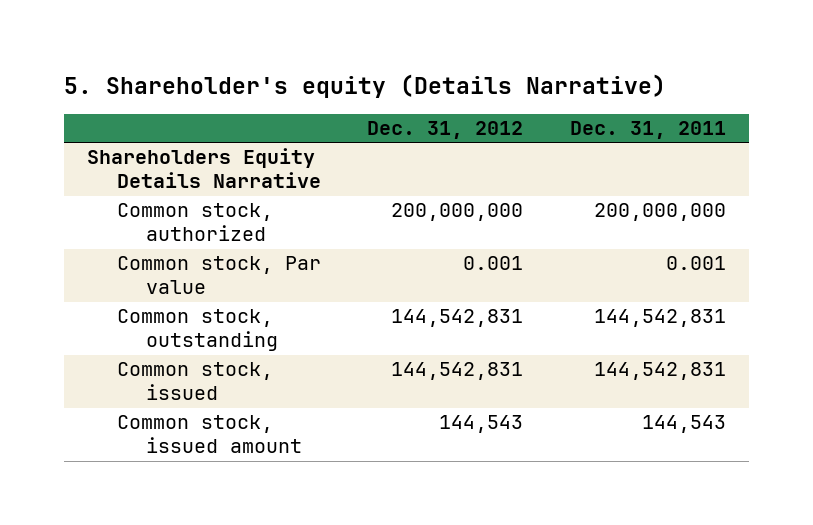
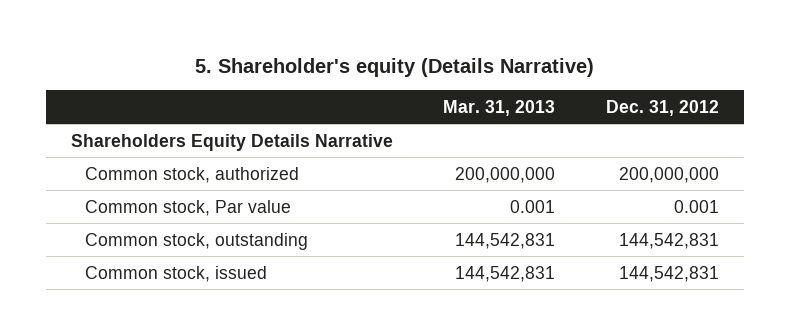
[569,121,726,140] Dec. 31, 2011 -> none
none -> [443,99,556,116] Mar. 31, 2013
[116,415,303,454] Common stock, issued amount -> none

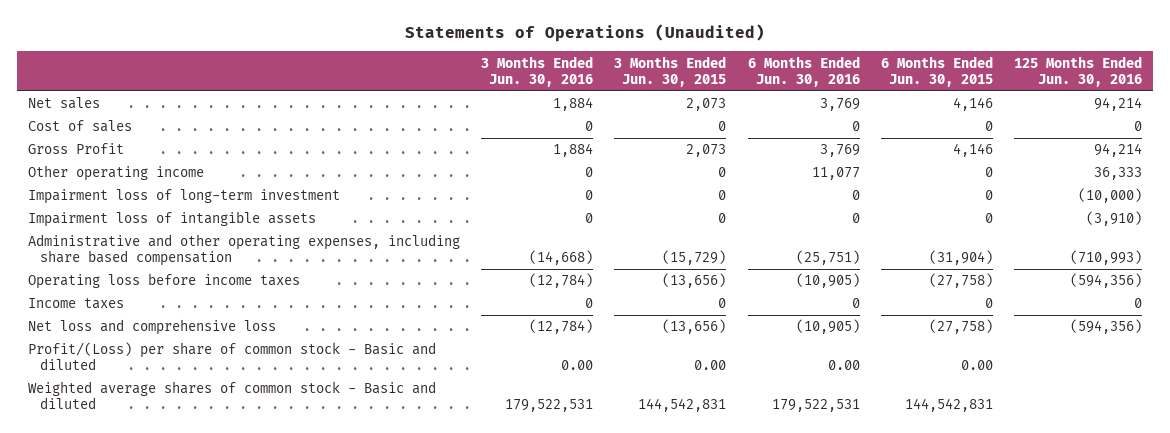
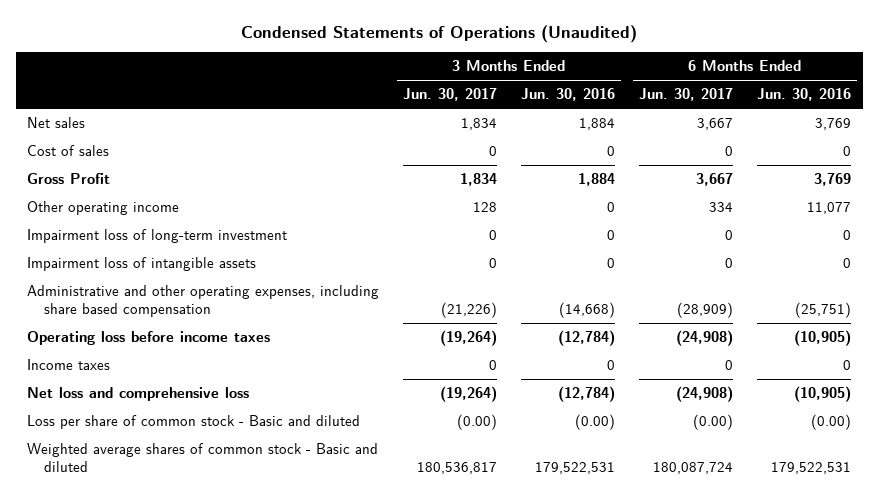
[405,24,766,43] Statements of Operations (Unaudited) -> [241,24,638,43] Condensed Statements of Operations (Unaudited)
[614,55,727,87] 3 Months Ended Jun. 30, 2015 -> none
[881,55,994,87] 6 Months Ended Jun. 30, 2015 -> none
[1014,55,1143,87] 125 Months Ended Jun. 30, 2016 -> none
none -> [403,88,498,102] Jun. 30, 2017
none -> [638,88,733,102] Jun. 30, 2017
[27,342,436,371] Profit/(Loss) per share of common stock - Basic and diluted -> [27,415,361,430] Loss per share of common stock - Basic and diluted
[561,360,594,371] 0.00 -> [575,414,616,431] (0.00)
[827,360,860,371] 0.00 -> [810,414,851,431] (0.00)

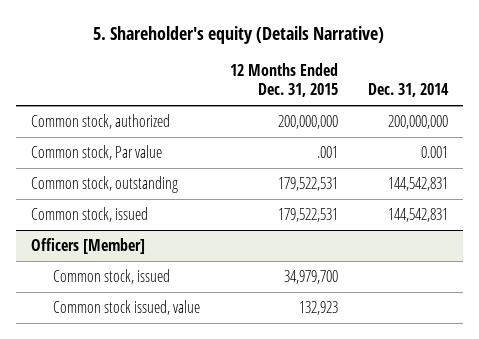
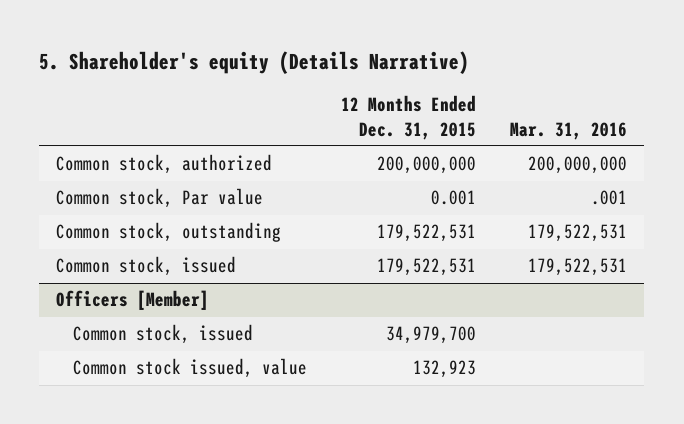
[368,83,450,98] Dec. 31, 2014 -> none
none -> [510,121,628,140] Mar. 31, 2016
[316,145,338,158] .001 -> [431,190,477,206] 0.001

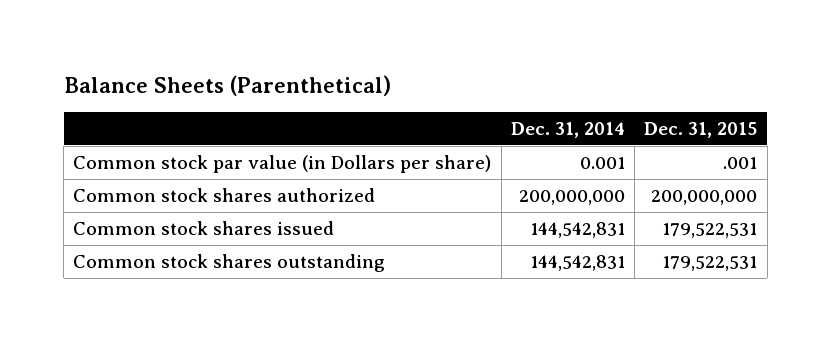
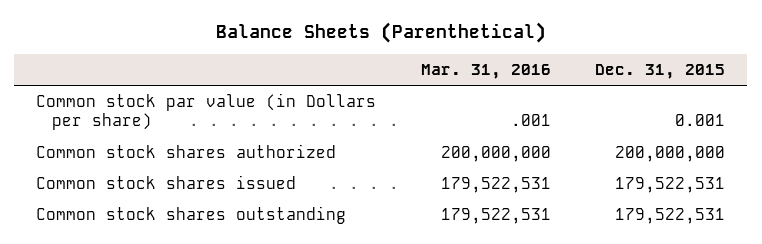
[510,122,625,139] Dec. 31, 2014 -> none
none -> [420,64,551,80] Mar. 31, 2016
[723,156,758,169] .001 -> [675,114,726,127] 0.001

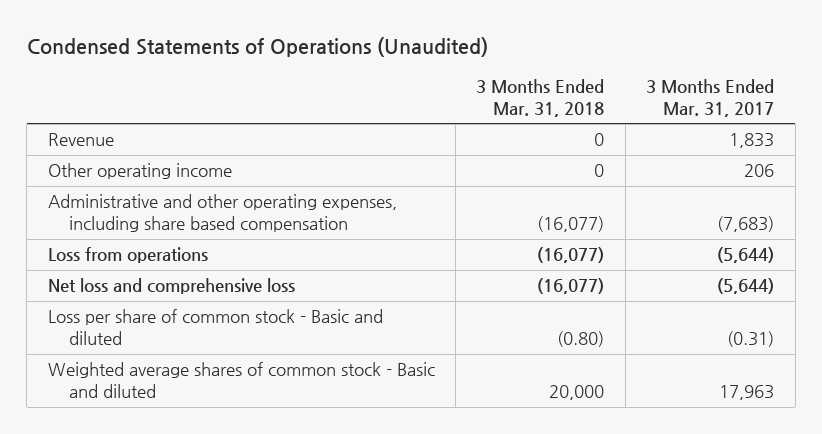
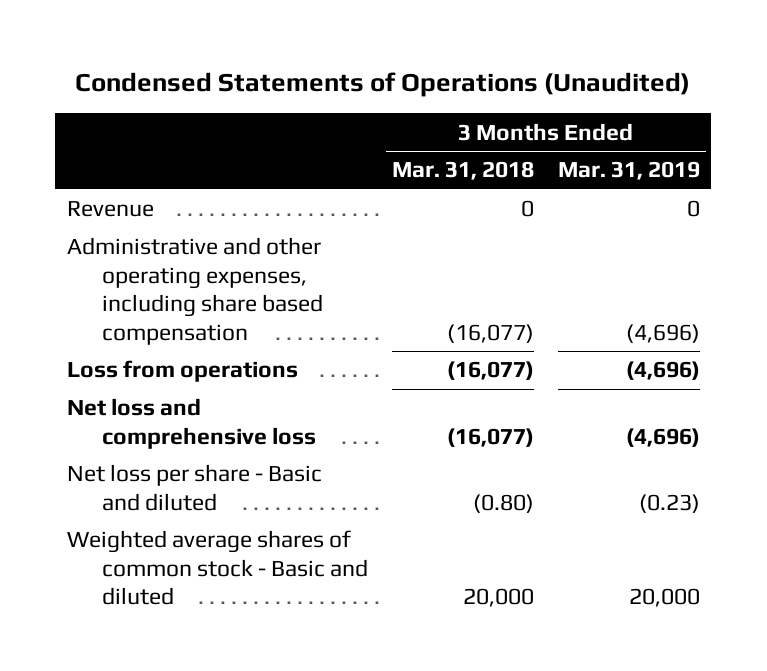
[646,79,775,117] 3 Months Ended Mar. 31, 2017 -> none
none -> [557,161,700,181] Mar. 31, 2019
[47,163,232,180] Other operating income -> none
[47,309,383,346] Loss per share of common stock - Basic and diluted -> [67,464,323,511] Net loss per share - Basic and diluted

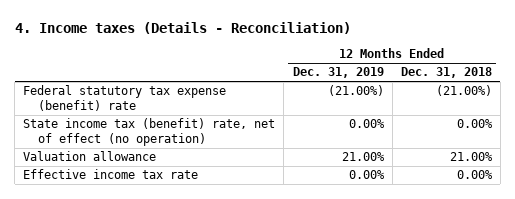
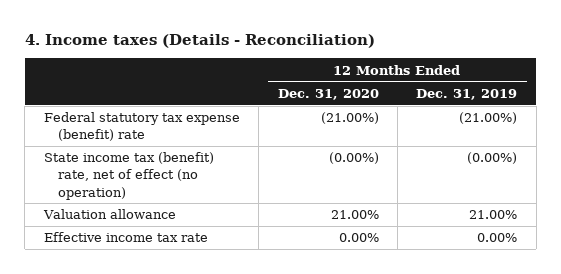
[400,67,492,79] Dec. 31, 2018 -> none
none -> [277,88,379,100] Dec. 31, 2020
[348,119,385,129] 0.00% -> [467,152,518,165] (0.00%)

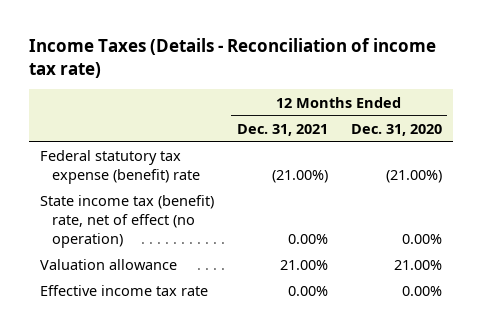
[24,33,375,48] 4. Income taxes (Details - Reconciliation) -> [28,37,436,78] Income Taxes (Details - Reconciliation of income tax rate)
[416,88,518,100] Dec. 31, 2019 -> none
none -> [236,124,328,137] Dec. 31, 2021
[328,152,379,165] (0.00%) -> [401,234,442,245] 0.00%

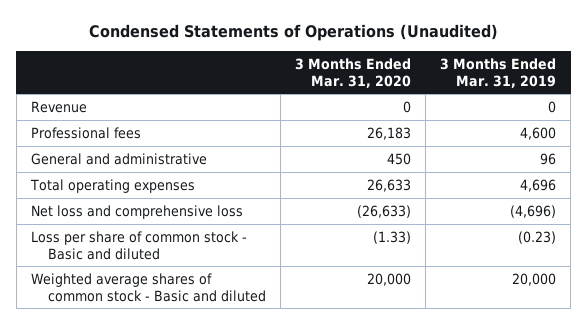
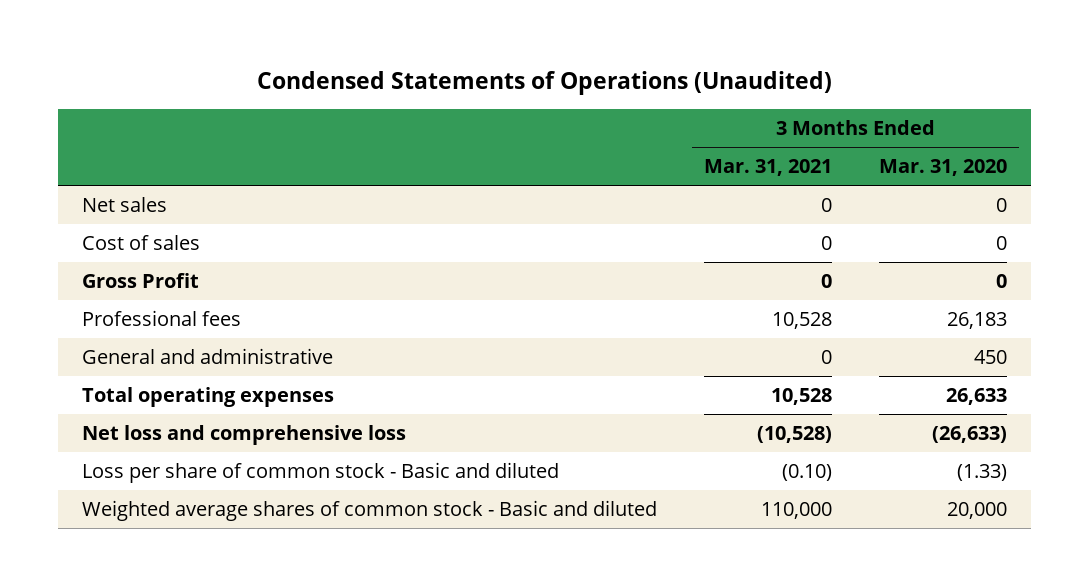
[440,57,557,88] 3 Months Ended Mar. 31, 2019 -> none
none -> [704,159,833,177] Mar. 31, 2021
[30,100,87,113] Revenue -> [81,197,167,213] Net sales
none -> [81,235,200,251] Cost of sales
none -> [81,273,199,289] Gross Profit

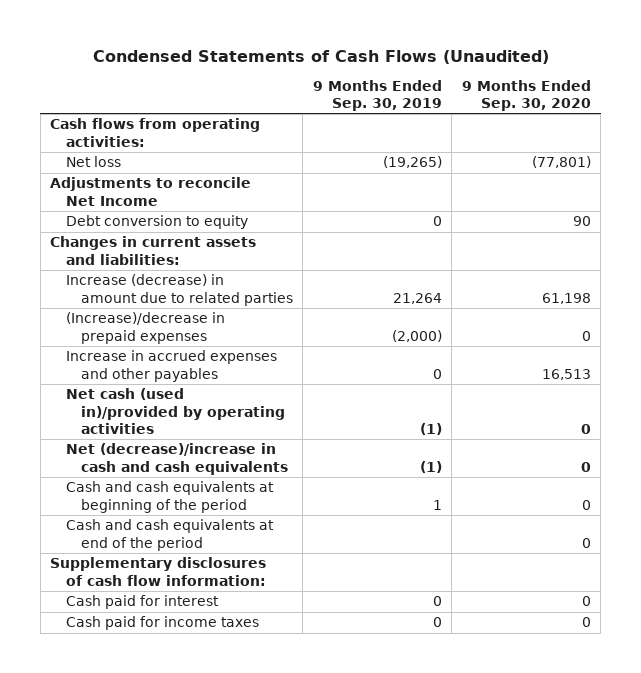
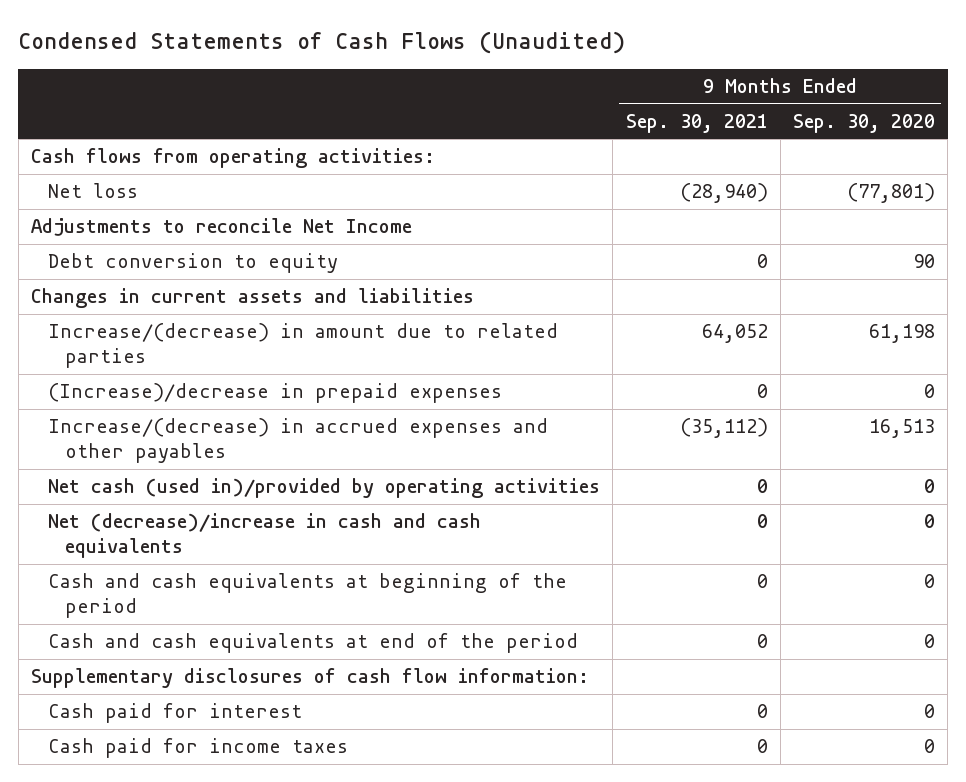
[312,79,442,112] 9 Months Ended Sep. 30, 2019 -> none
none -> [625,113,768,133] Sep. 30, 2021
[50,236,257,265] Changes in current assets and liabilities: -> [30,288,474,309] Changes in current assets and liabilities
[65,274,294,306] Increase (decrease) in amount due to related parties -> [48,323,559,369] Increase/(decrease) in amount due to related parties
[65,350,277,382] Increase in accrued expenses and other payables -> [48,418,549,464] Increase/(decrease) in accrued expenses and other payables

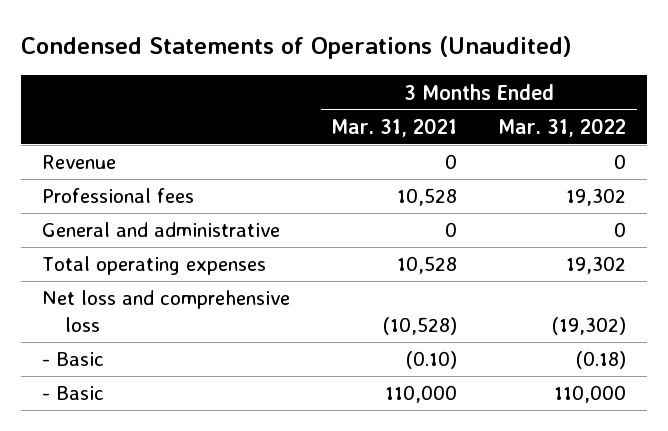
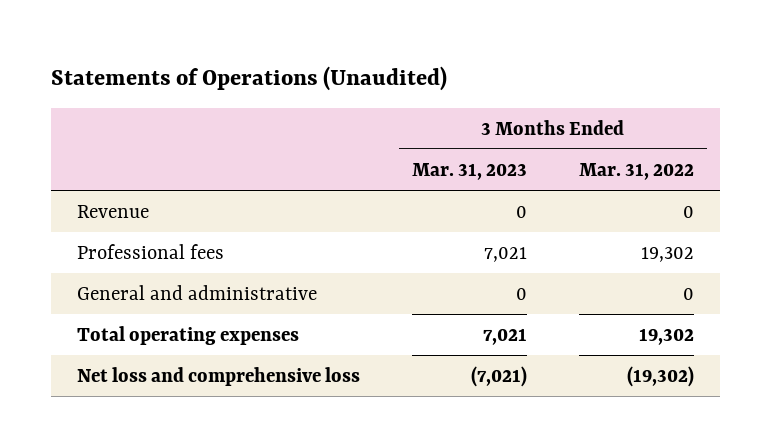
[20,35,572,59] Condensed Statements of Operations (Unaudited) -> [50,66,447,92] Statements of Operations (Unaudited)
[330,117,457,137] Mar. 31, 2021 -> none
none -> [412,162,528,180] Mar. 31, 2023
[41,352,104,367] - Basic -> none
[41,386,104,401] - Basic -> none

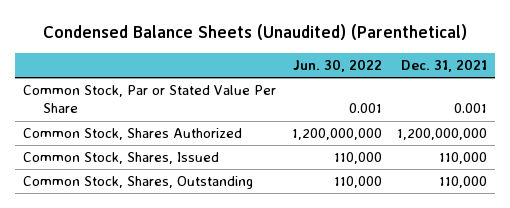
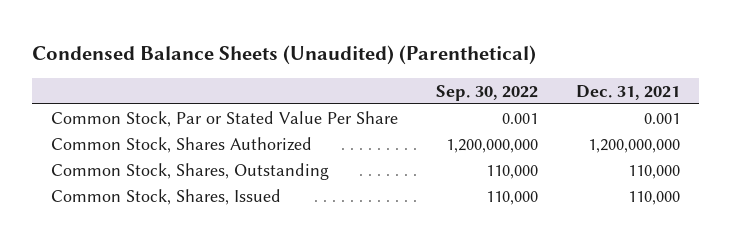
[292,58,382,72] Jun. 30, 2022 -> none
none -> [436,84,539,101] Sep. 30, 2022
[23,152,220,165] Common Stock, Shares, Issued -> [51,188,282,205] Common Stock, Shares, Issued

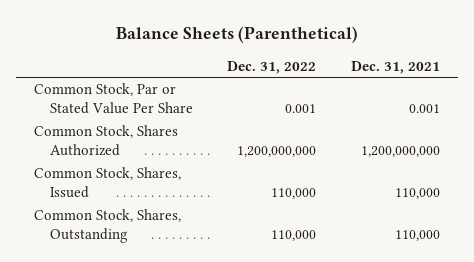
[32,44,537,65] Condensed Balance Sheets (Unaudited) (Parenthetical) -> [116,26,359,44] Balance Sheets (Parenthetical)
[436,84,539,101] Sep. 30, 2022 -> none
none -> [227,60,317,74] Dec. 31, 2022
[51,162,330,180] Common Stock, Shares, Outstanding -> [33,209,181,244] Common Stock, Shares, Outstanding

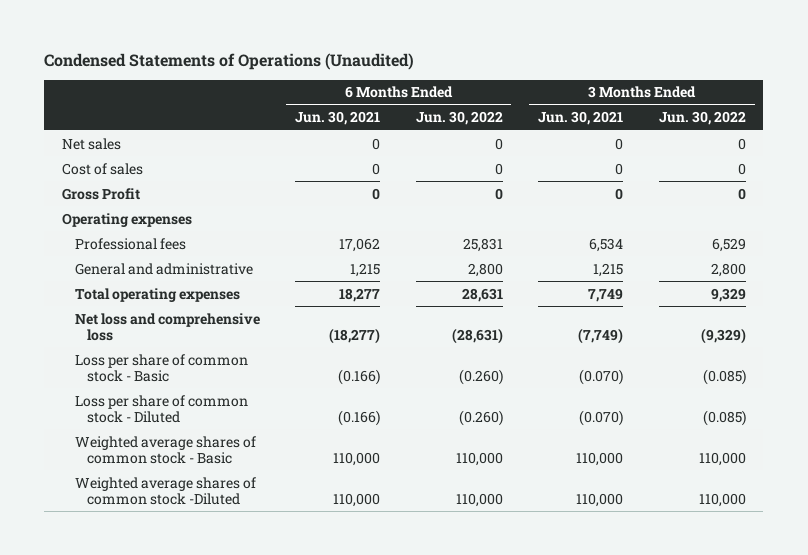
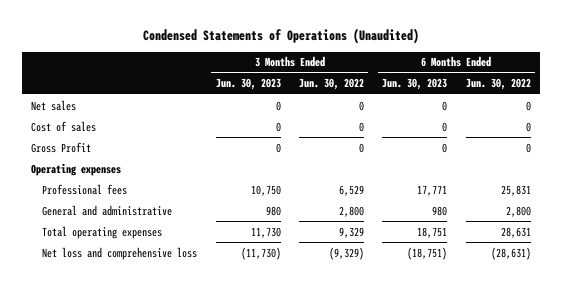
[295,111,381,126] Jun. 30, 2021 -> none
[538,111,624,126] Jun. 30, 2021 -> none
none -> [215,78,281,91] Jun. 30, 2023
none -> [382,78,448,91] Jun. 30, 2023
[74,353,248,382] Loss per share of common stock - Basic -> none
[74,394,248,423] Loss per share of common stock - Diluted -> none
[74,435,256,464] Weighted average shares of common stock - Basic -> none
[74,476,256,505] Weighted average shares of common stock -Diluted -> none

